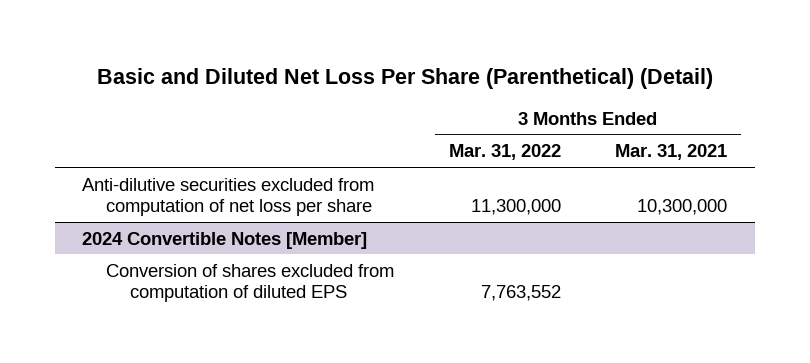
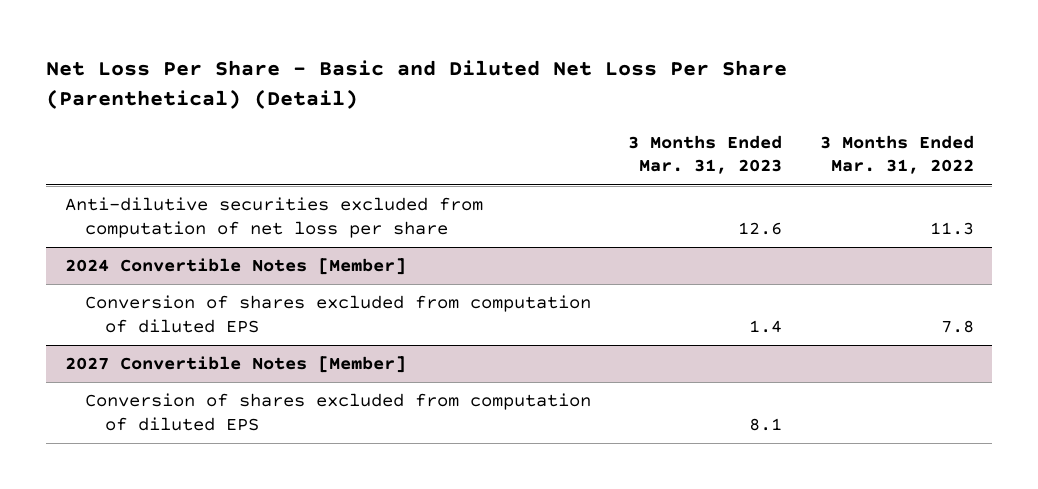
[96,68,713,90] Basic and Diluted Net Loss Per Share (Parenthetical) (Detail) -> [45,60,787,109] Net Loss Per Share - Basic and Diluted Net Loss Per Share (Parenthetical) (Detail)
[615,144,728,161] Mar. 31, 2021 -> none
none -> [628,134,783,175] 3 Months Ended Mar. 31, 2023
[470,198,561,215] 11,300,000 -> [929,221,974,235] 11.3
[480,284,561,301] 7,763,552 -> [940,319,974,333] 7.8
none -> [64,356,406,374] 2027 Convertible Notes [Member]
none -> [84,393,591,431] Conversion of shares excluded from computation of diluted EPS

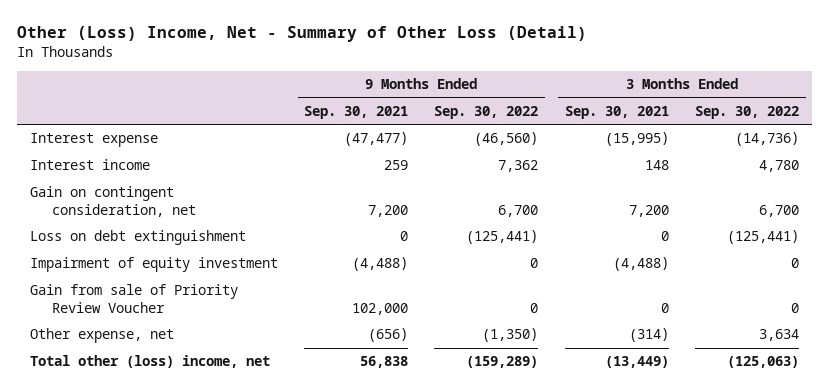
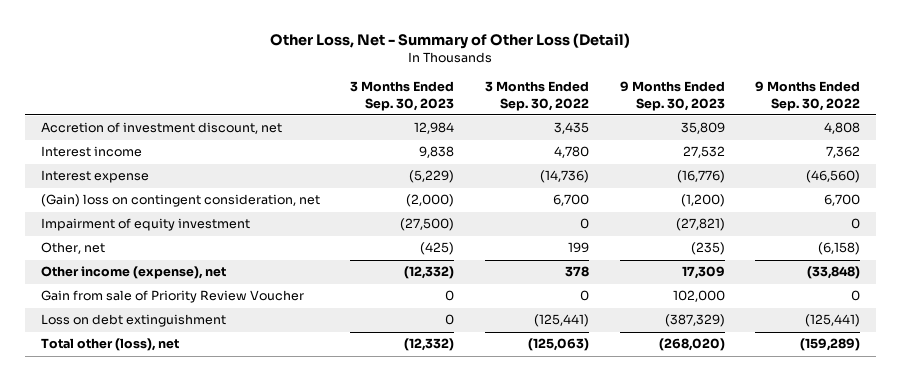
[16,26,587,43] Other (Loss) Income, Net - Summary of Other Loss (Detail) -> [270,33,631,50] Other Loss, Net - Summary of Other Loss (Detail)
[304,105,409,119] Sep. 30, 2021 -> none
[564,105,669,119] Sep. 30, 2021 -> none
none -> [350,81,455,111] 3 Months Ended Sep. 30, 2023
none -> [619,81,725,111] 9 Months Ended Sep. 30, 2023
none -> [40,122,282,135] Accretion of investment discount, net
[29,133,158,148] Interest expense -> [40,170,149,184] Interest expense
[29,186,197,217] Gain on contingent consideration, net -> [40,194,320,208] (Gain) loss on contingent consideration, net
none -> [40,242,105,255] Other, net
none -> [40,266,226,280] Other income (expense), net
[29,328,174,344] Other expense, net -> none
[29,230,246,246] Loss on debt extinguishment -> [40,314,226,328] Loss on debt extinguishment
[29,355,270,369] Total other (loss) income, net -> [40,338,179,352] Total other (loss), net

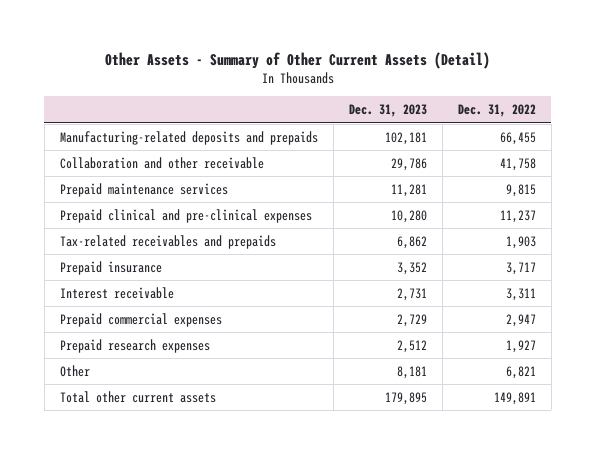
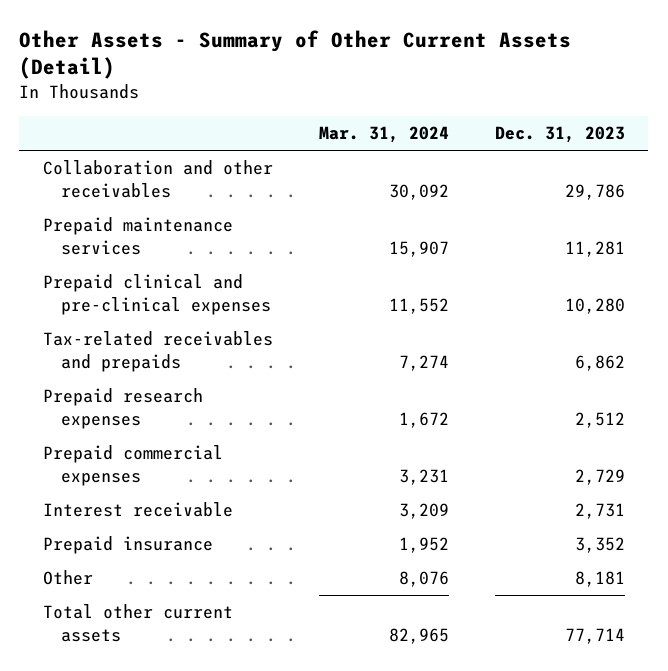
[457,104,536,118] Dec. 31, 2022 -> none
none -> [318,125,449,143] Mar. 31, 2024
[59,130,318,145] Manufacturing-related deposits and prepaids -> none
[59,156,264,169] Collaboration and other receivable -> [42,160,273,199] Collaboration and other receivables
[59,312,222,327] Prepaid commercial expenses -> [42,445,223,487] Prepaid commercial expenses
[59,286,174,299] Interest receivable -> [42,502,233,518] Interest receivable
[59,260,162,275] Prepaid insurance -> [42,536,213,555] Prepaid insurance
[384,391,427,405] 179,895 -> [564,628,625,645] 77,714

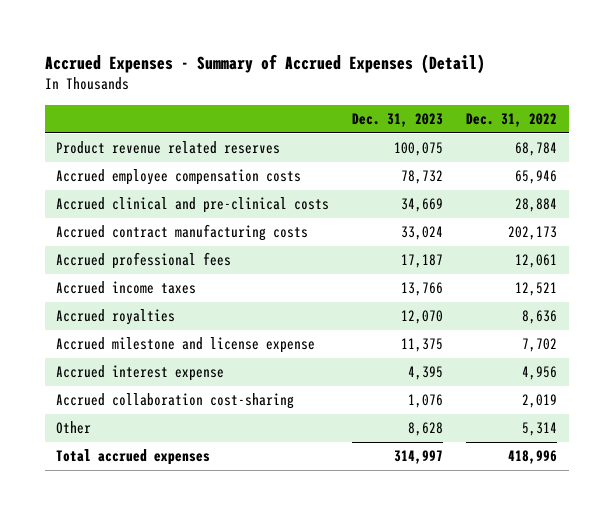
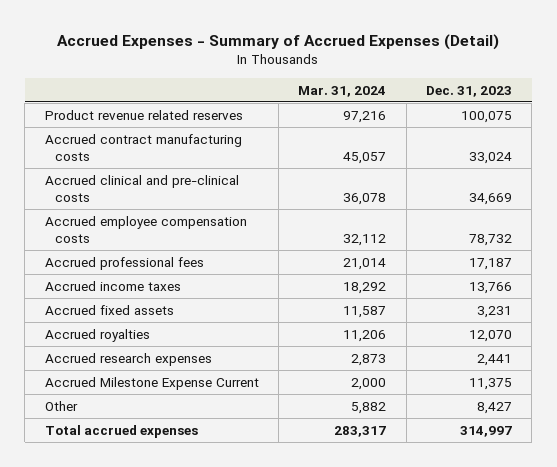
[466,112,558,127] Dec. 31, 2022 -> none
none -> [298,85,387,97] Mar. 31, 2024
[56,197,330,214] Accrued clinical and pre-clinical costs -> [44,174,239,202] Accrued clinical and pre-clinical costs
[56,169,302,186] Accrued employee compensation costs -> [44,215,247,243] Accrued employee compensation costs
none -> [44,304,174,315] Accrued fixed assets
[56,365,225,382] Accrued interest expense -> none
[56,393,295,410] Accrued collaboration cost-sharing -> none
none -> [44,352,212,366] Accrued research expenses
[56,337,316,354] Accrued milestone and license expense -> [44,376,259,390] Accrued Milestone Expense Current
[408,422,444,437] 8,628 -> [476,401,512,414] 8,427

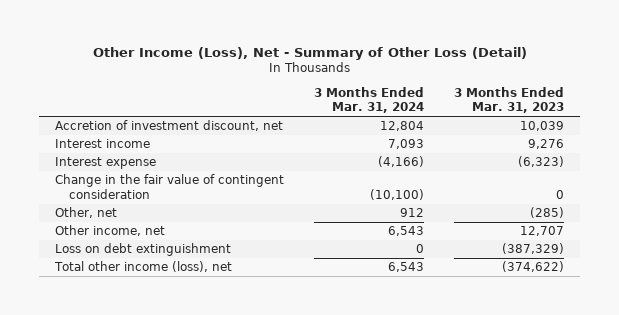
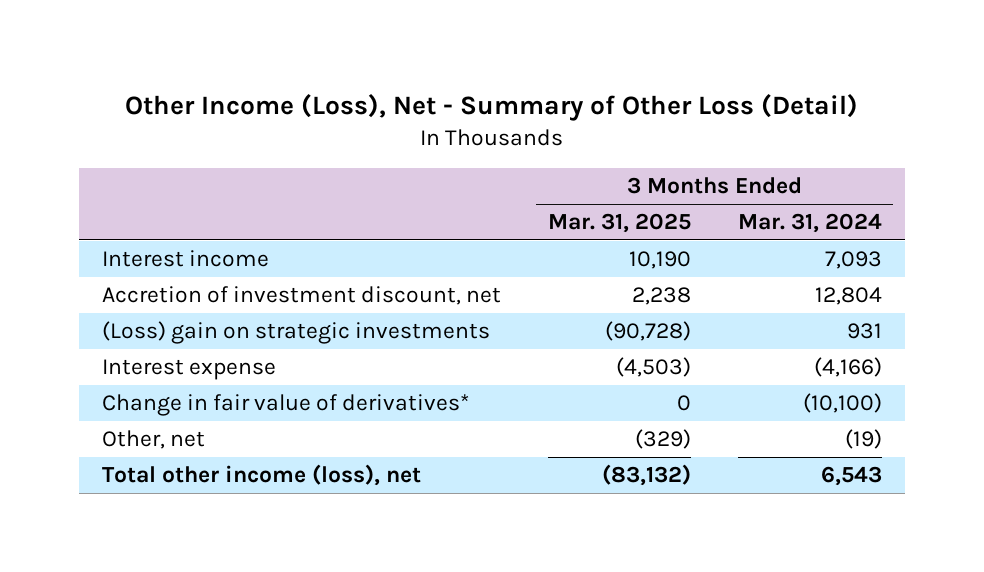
[454,86,565,114] 3 Months Ended Mar. 31, 2023 -> none
none -> [547,213,691,234] Mar. 31, 2025
[54,120,283,132] Accretion of investment discount, net -> [101,286,501,306] Accretion of investment discount, net
none -> [101,321,490,345] (Loss) gain on strategic investments
[54,225,165,237] Other income, net -> none
[54,243,231,257] Loss on debt extinguishment -> none
[54,174,284,199] Change in the fair value of contingent consideration -> [101,394,469,417] Change in fair value of derivatives*
[400,208,425,218] 912 -> [844,429,882,450] (19)

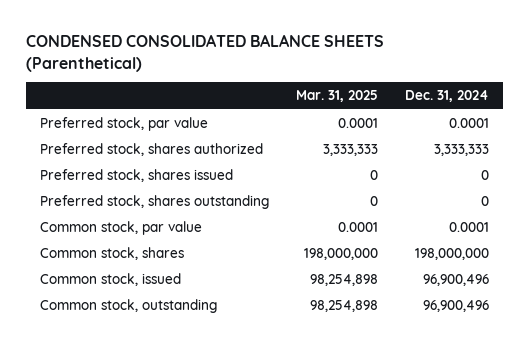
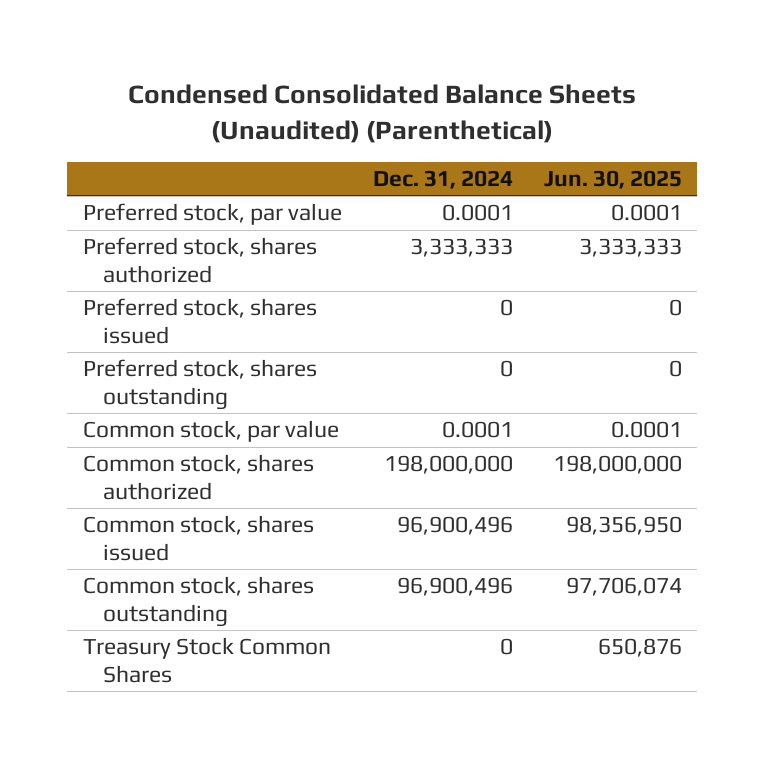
[26,34,385,72] CONDENSED CONSOLIDATED BALANCE SHEETS (Parenthetical) -> [128,83,637,143] Condensed Consolidated Balance Sheets (Unaudited) (Parenthetical)
[295,90,378,103] Mar. 31, 2025 -> none
none -> [543,169,682,189] Jun. 30, 2025
[39,247,184,261] Common stock, shares -> [82,454,314,500] Common stock, shares authorized
[39,273,181,287] Common stock, issued -> [82,515,314,561] Common stock, shares issued
[39,299,217,314] Common stock, outstanding -> [82,576,314,627] Common stock, shares outstanding
none -> [82,637,331,683] Treasury Stock Common Shares

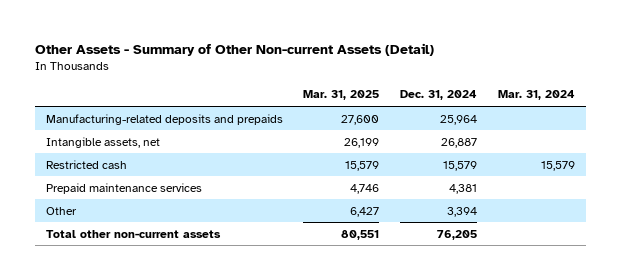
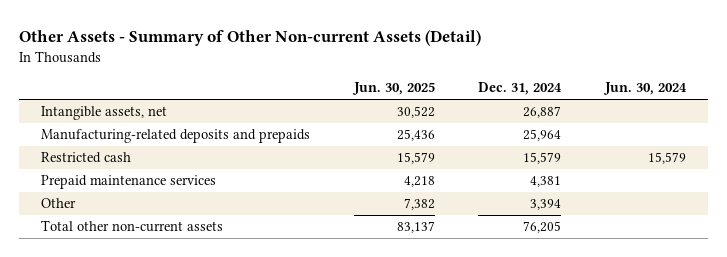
[303,90,380,101] Mar. 31, 2025 -> none
[498,90,576,101] Mar. 31, 2024 -> none
none -> [351,82,435,96] Jun. 30, 2025
none -> [603,82,688,96] Jun. 30, 2024
[45,113,283,125] Manufacturing-related deposits and prepaids -> [41,129,311,144] Manufacturing-related deposits and prepaids

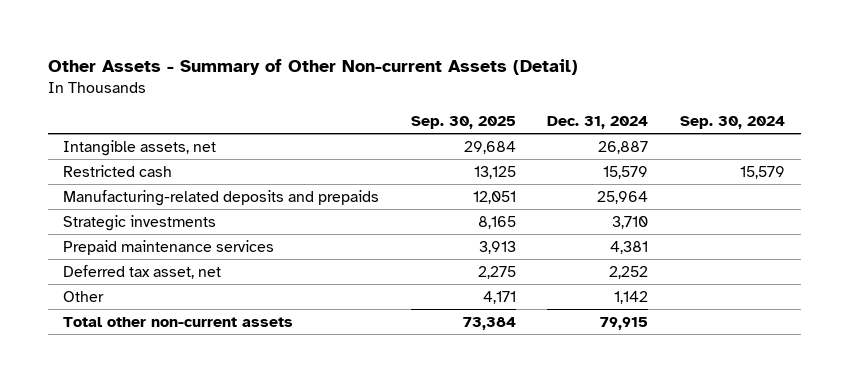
[351,82,435,96] Jun. 30, 2025 -> none
[603,82,688,96] Jun. 30, 2024 -> none
none -> [410,115,516,129] Sep. 30, 2025
none -> [679,115,785,129] Sep. 30, 2024
[41,129,311,144] Manufacturing-related deposits and prepaids -> [63,189,380,206] Manufacturing-related deposits and prepaids
none -> [63,214,217,231] Strategic investments
none -> [63,264,222,279] Deferred tax asset, net
[530,199,562,211] 3,394 -> [614,290,649,304] 1,142
[523,221,562,234] 76,205 -> [600,316,649,330] 79,915

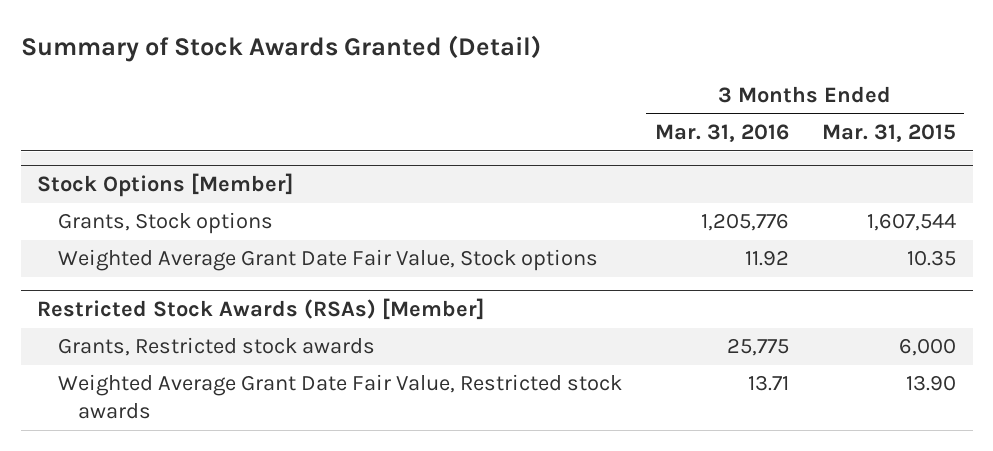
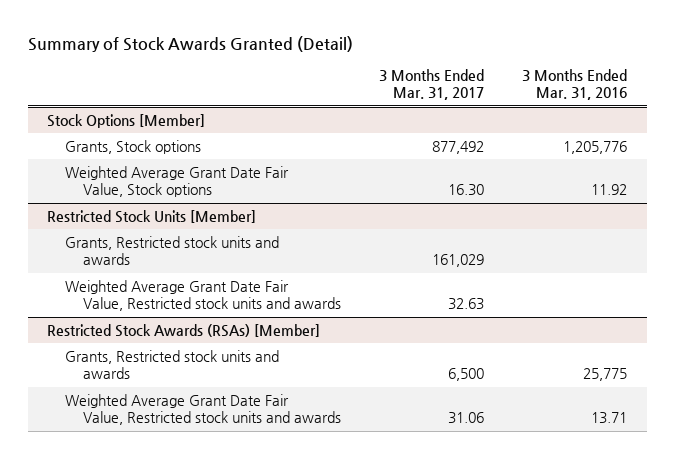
[822,124,957,143] Mar. 31, 2015 -> none
none -> [378,68,484,101] 3 Months Ended Mar. 31, 2017
none -> [46,209,256,223] Restricted Stock Units [Member]
none -> [64,235,279,266] Grants, Restricted stock units and awards
none -> [64,279,341,312] Weighted Average Grant Date Fair Value, Restricted stock units and awards
[57,337,375,357] Grants, Restricted stock awards -> [64,349,279,380] Grants, Restricted stock units and awards
[57,374,622,420] Weighted Average Grant Date Fair Value, Restricted stock awards -> [64,393,341,426] Weighted Average Grant Date Fair Value, Restricted stock units and awards

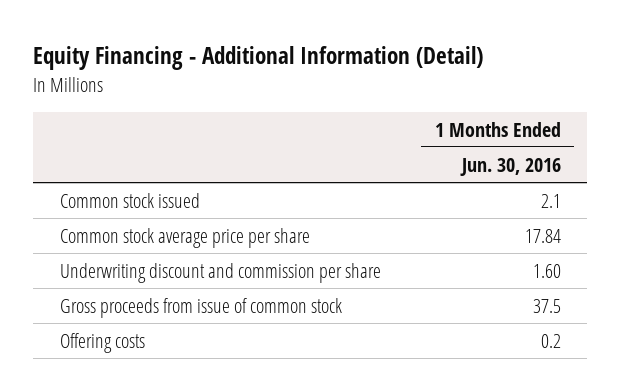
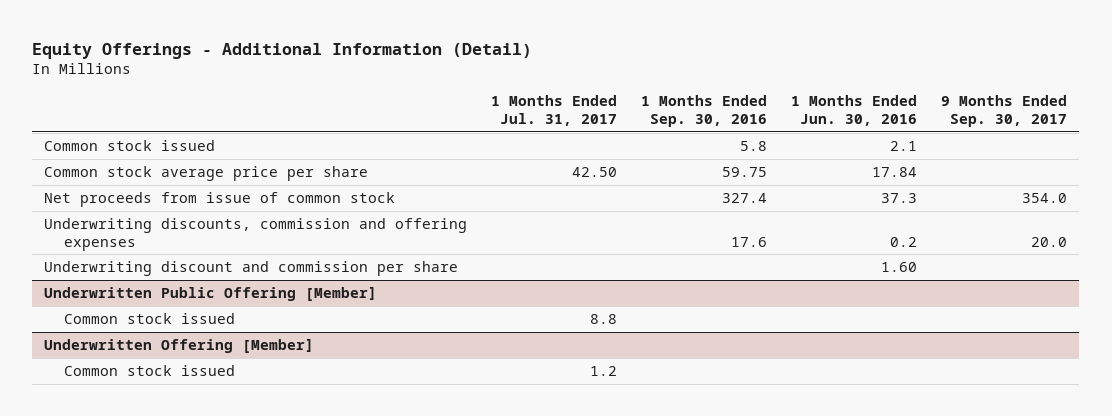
[33,46,484,71] Equity Financing - Additional Information (Detail) -> [32,42,533,59] Equity Offerings - Additional Information (Detail)
none -> [491,95,618,127] 1 Months Ended Jul. 31, 2017
none -> [641,95,768,128] 1 Months Ended Sep. 30, 2016
none -> [941,95,1068,128] 9 Months Ended Sep. 30, 2017
none -> [44,192,396,208] Net proceeds from issue of common stock
none -> [44,218,468,251] Underwriting discounts, commission and offering expenses
[60,297,343,318] Gross proceeds from issue of common stock -> none
[60,332,146,353] Offering costs -> none
none -> [44,287,378,302] Underwritten Public Offering [Member]
none -> [63,313,235,325] Common stock issued
none -> [44,339,315,354] Underwritten Offering [Member]
none -> [63,365,235,377] Common stock issued

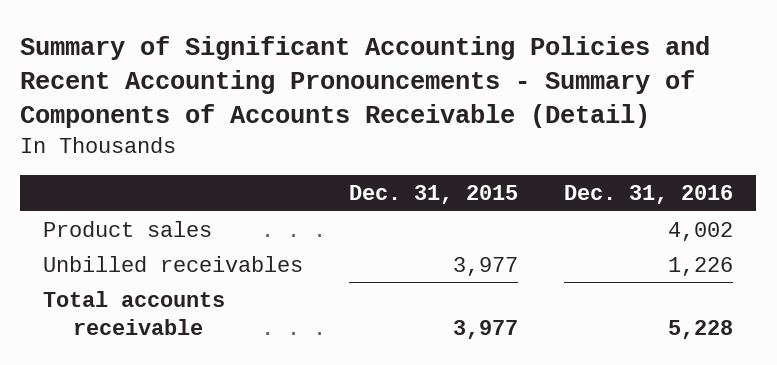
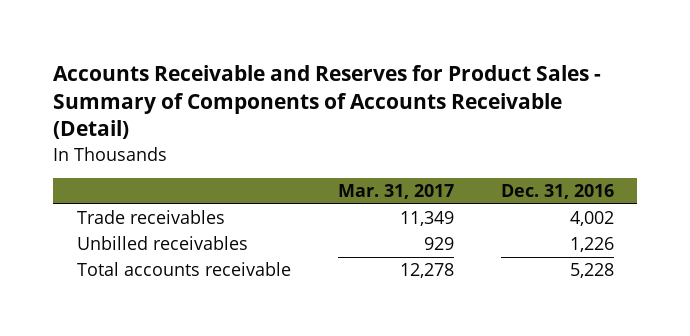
[20,35,711,129] Summary of Significant Accounting Policies and Recent Accounting Pronouncements - Summary of Components of Accounts Receivable (Detail) -> [53,65,602,140] Accounts Receivable and Reserves for Product Sales - Summary of Components of Accounts Receivable (Detail)
[349,185,519,205] Dec. 31, 2015 -> none
none -> [337,184,454,200] Mar. 31, 2017
[43,220,213,237] Product sales -> [76,210,225,225] Trade receivables

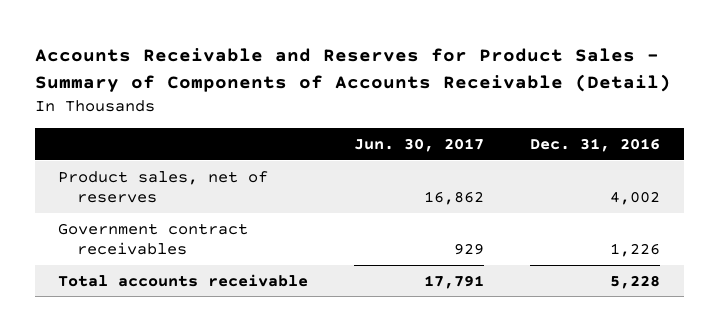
[337,184,454,200] Mar. 31, 2017 -> none
none -> [354,138,485,153] Jun. 30, 2017
[76,210,225,225] Trade receivables -> [57,170,268,204] Product sales, net of reserves
[76,236,248,251] Unbilled receivables -> [57,222,248,256] Government contract receivables

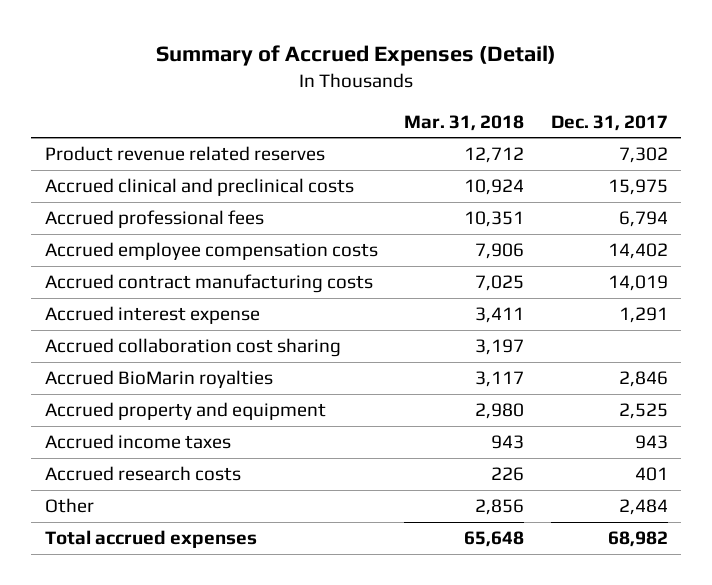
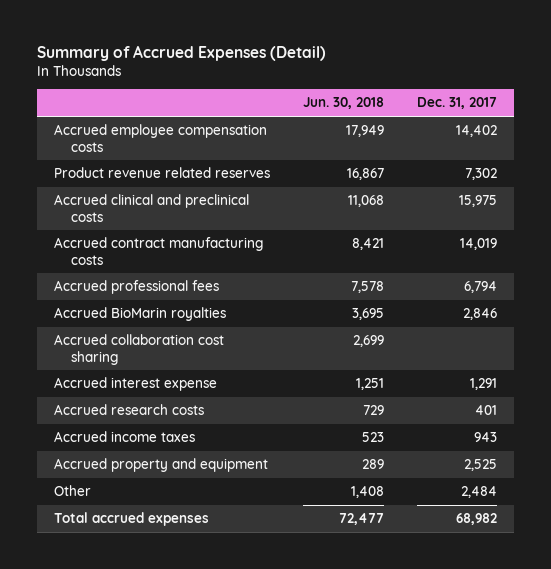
[404,114,525,131] Mar. 31, 2018 -> none
none -> [303,97,385,110] Jun. 30, 2018
[44,242,378,261] Accrued employee compensation costs -> [53,124,267,152] Accrued employee compensation costs
[44,210,264,229] Accrued professional fees -> [53,280,219,295] Accrued professional fees
[44,338,341,358] Accrued collaboration cost sharing -> [53,334,224,365] Accrued collaboration cost sharing
[44,306,260,325] Accrued interest expense -> [53,377,217,392] Accrued interest expense
[44,434,231,450] Accrued income taxes -> [53,431,195,443] Accrued income taxes
[44,402,326,421] Accrued property and equipment -> [53,458,268,473] Accrued property and equipment

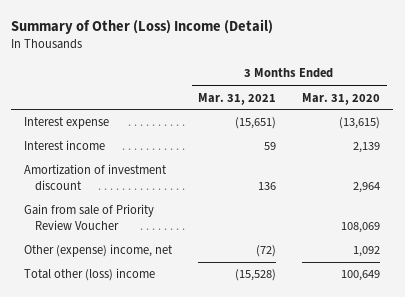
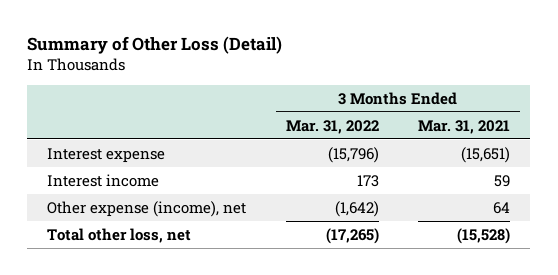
[11,19,274,35] Summary of Other (Loss) Income (Detail) -> [27,36,283,55] Summary of Other Loss (Detail)
[302,92,381,105] Mar. 31, 2020 -> none
none -> [285,119,379,134] Mar. 31, 2022
[24,164,168,192] Amortization of investment discount -> none
[24,204,155,231] Gain from sale of Priority Review Voucher -> none
[24,244,174,258] Other (expense) income, net -> [47,200,247,217] Other expense (income), net
[256,245,277,258] (72) -> [493,201,511,214] 64
[24,268,156,282] Total other (loss) income -> [47,227,192,243] Total other loss, net

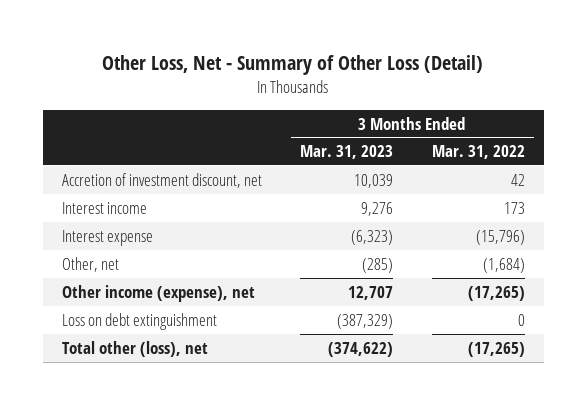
[27,36,283,55] Summary of Other Loss (Detail) -> [102,54,484,75] Other Loss, Net - Summary of Other Loss (Detail)
[418,119,511,134] Mar. 31, 2021 -> none
none -> [300,145,394,160] Mar. 31, 2023
none -> [62,172,263,188] Accretion of investment discount, net
[47,147,166,163] Interest expense -> [62,229,154,246] Interest expense
none -> [62,256,120,272] Other, net
[47,200,247,217] Other expense (income), net -> [62,284,256,302] Other income (expense), net
[334,200,379,217] (1,642) -> [467,285,525,301] (17,265)
none -> [62,312,218,330] Loss on debt extinguishment
[47,227,192,243] Total other loss, net -> [62,340,209,357] Total other (loss), net

